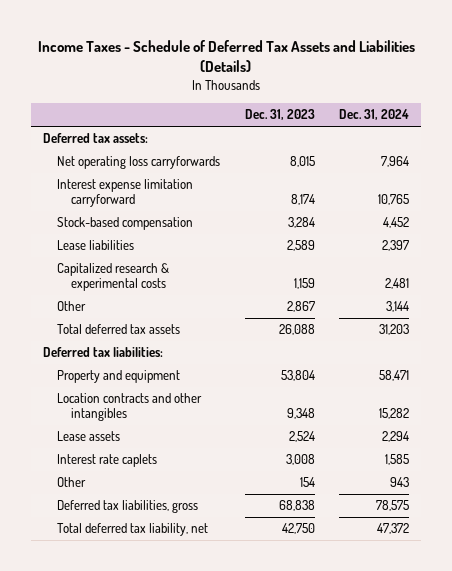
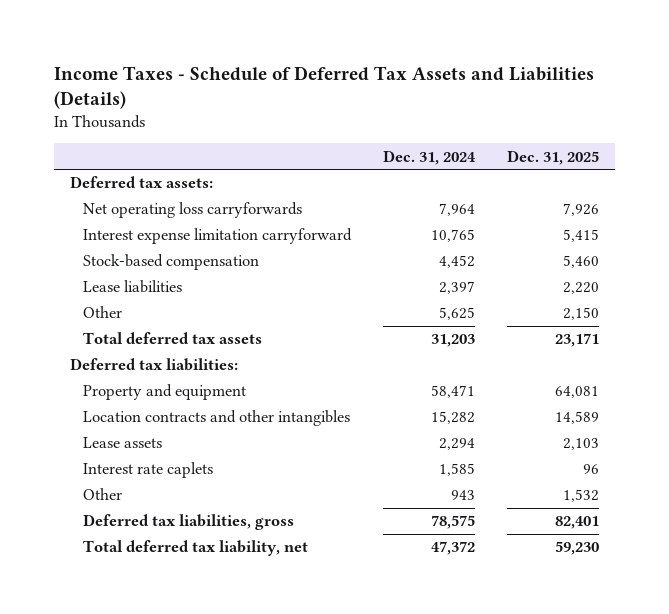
[244,109,315,121] Dec. 31, 2023 -> none
none -> [506,149,599,165] Dec. 31, 2025
[57,263,170,292] Capitalized research & experimental costs -> none
[385,301,409,313] 3,144 -> [438,307,475,321] 5,625

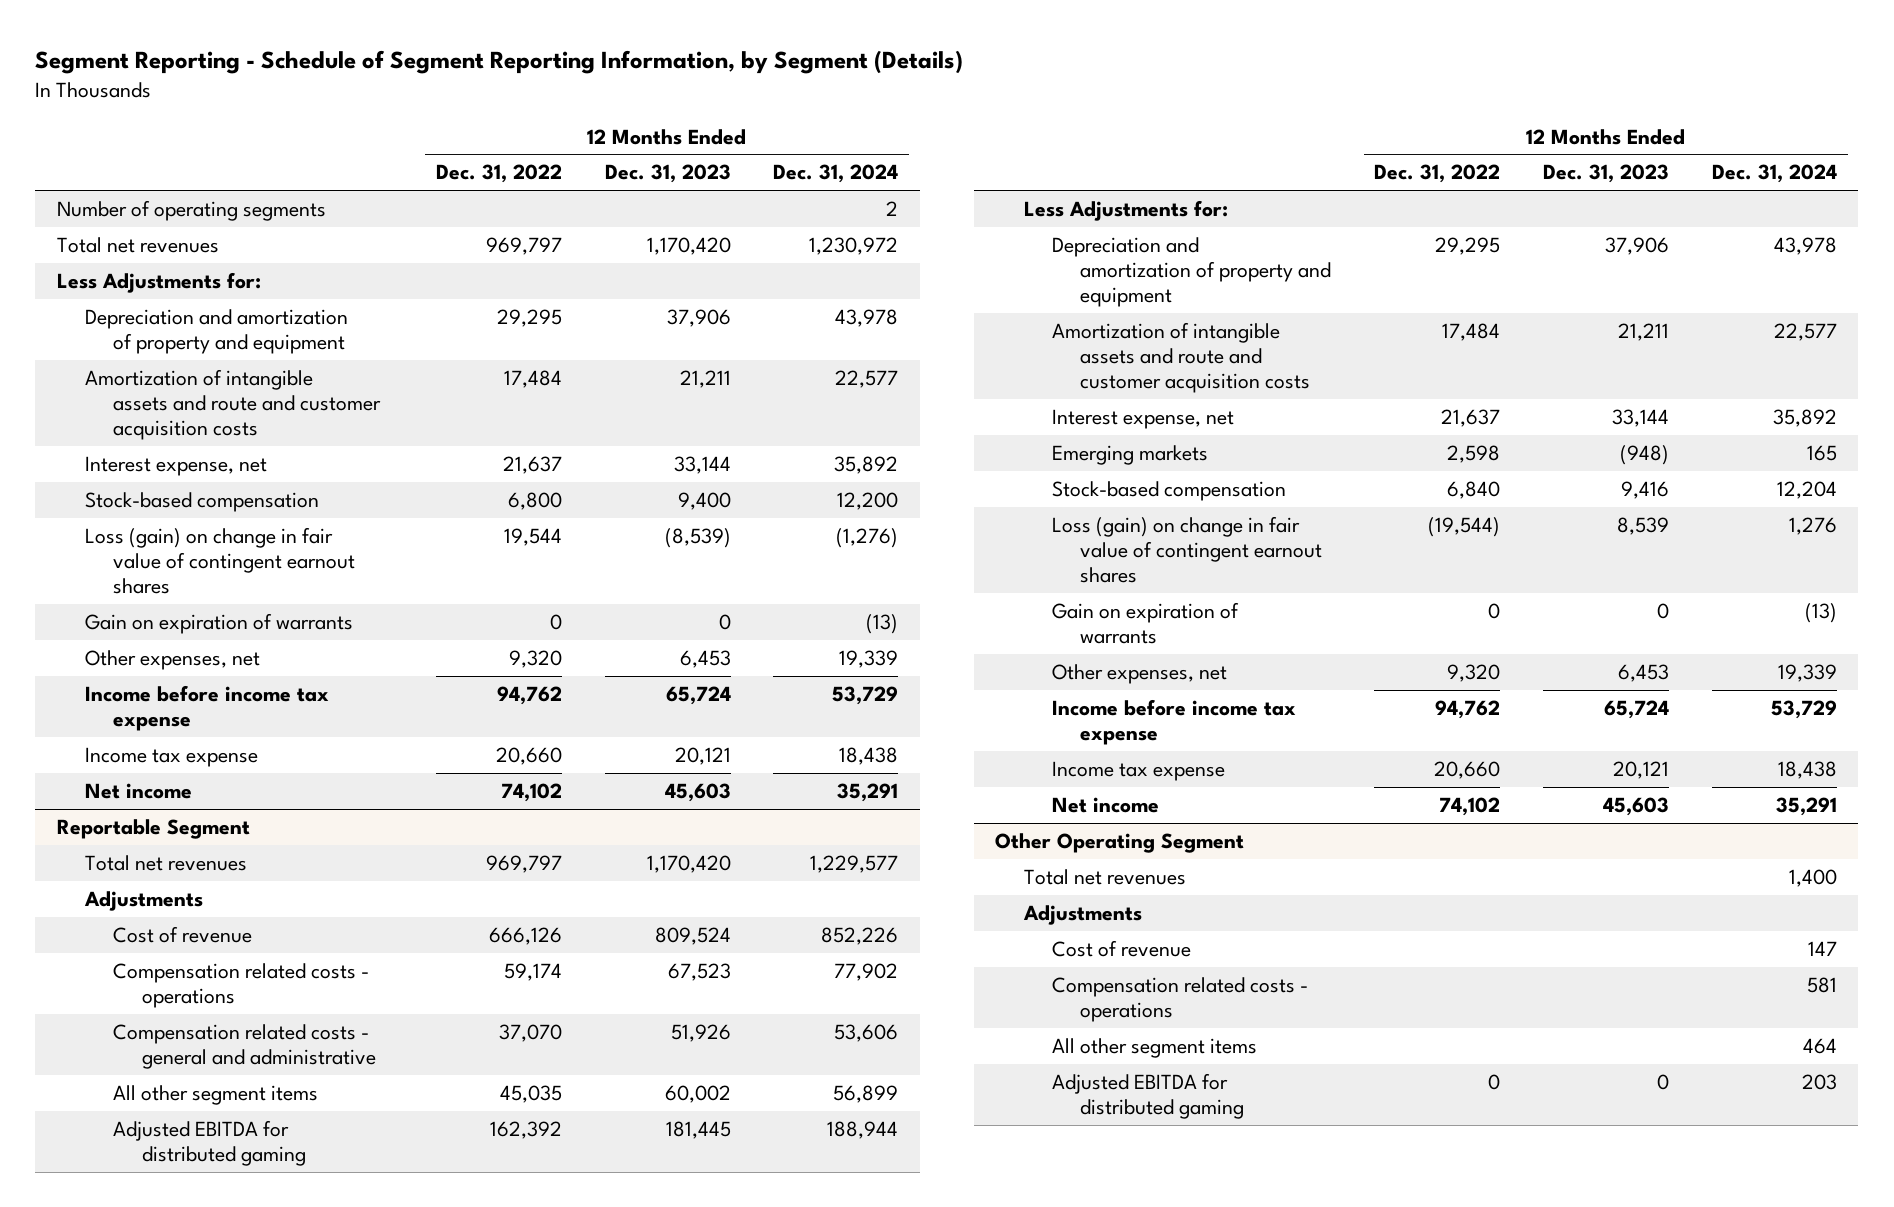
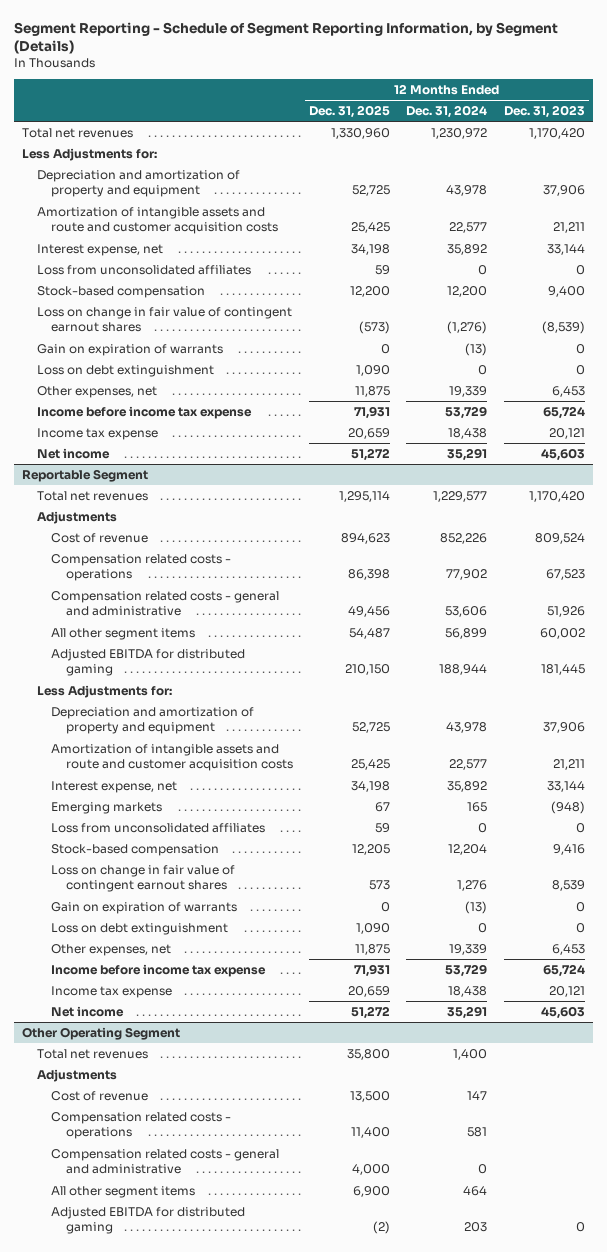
[435,164,562,184] Dec. 31, 2022 -> none
none -> [308,105,390,119] Dec. 31, 2025
[56,199,326,221] Number of operating segments -> none
none -> [36,264,251,275] Loss from unconsolidated affiliates
[84,526,356,595] Loss (gain) on change in fair value of contingent earnout shares -> [36,306,292,333] Loss on change in fair value of contingent earnout shares
none -> [36,364,214,377] Loss on debt extinguishment
none -> [51,822,266,833] Loss from unconsolidated affiliates
[1051,515,1323,584] Loss (gain) on change in fair value of contingent earnout shares -> [51,864,236,893] Loss on change in fair value of contingent earnout shares
none -> [51,922,229,935] Loss on debt extinguishment
none -> [51,1148,280,1175] Compensation related costs - general and administrative

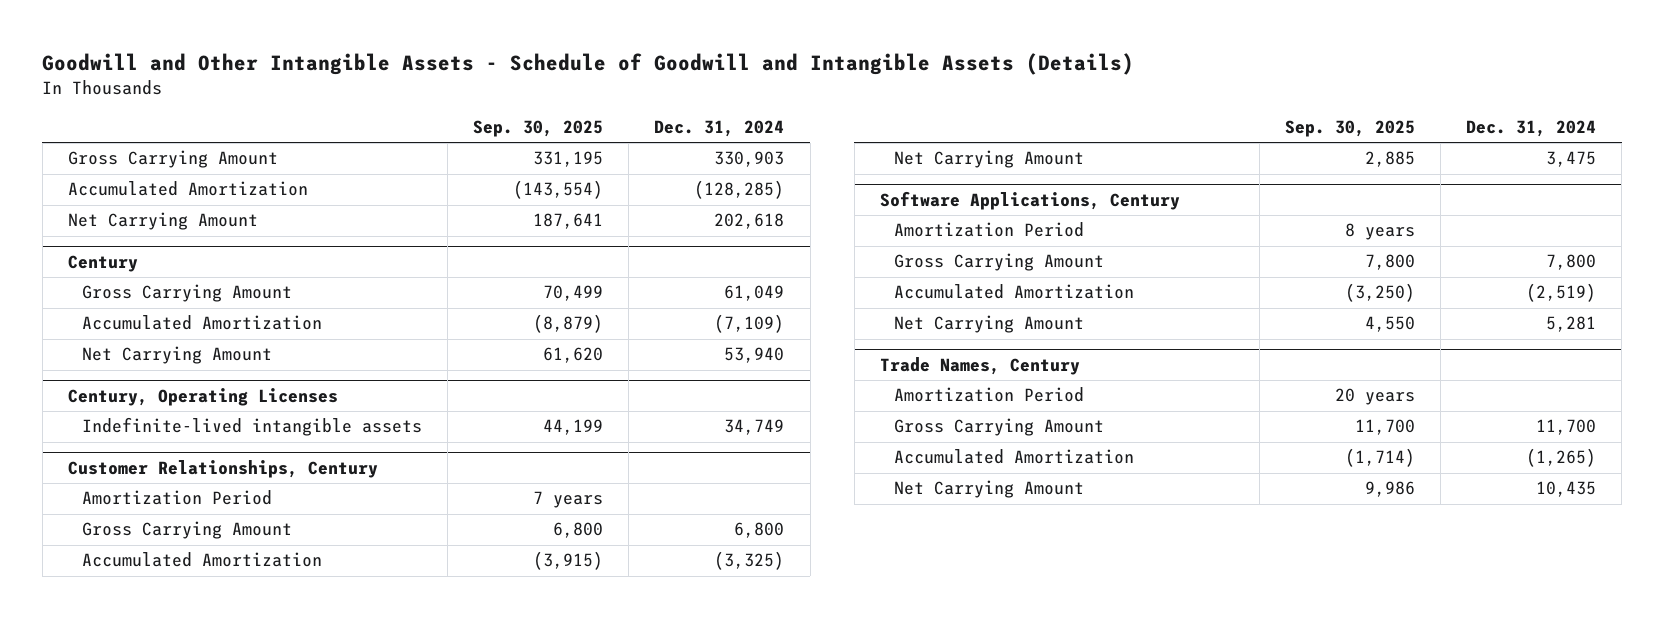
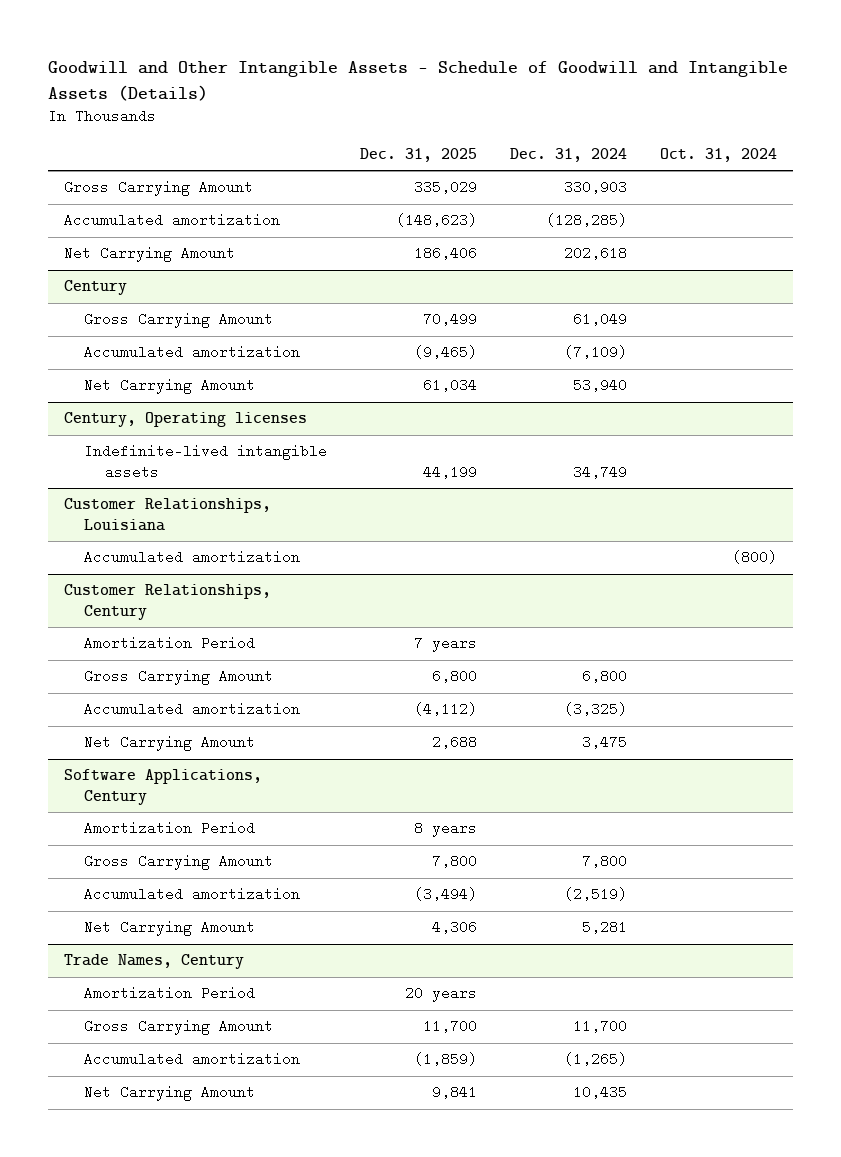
[473,120,604,138] Sep. 30, 2025 -> none
none -> [360,147,478,162] Dec. 31, 2025
none -> [659,147,777,162] Oct. 31, 2024
[68,181,309,197] Accumulated Amortization -> [64,213,281,228] Accumulated amortization
[82,315,323,331] Accumulated Amortization -> [84,345,301,360] Accumulated amortization
[68,388,339,407] Century, Operating Licenses -> [64,412,308,428] Century, Operating licenses
none -> [64,498,272,532] Customer Relationships, Louisiana
none -> [84,550,301,565] Accumulated amortization
[82,552,323,568] Accumulated Amortization -> [84,702,301,717] Accumulated amortization
[894,284,1135,300] Accumulated Amortization -> [84,887,301,902] Accumulated amortization
[894,449,1135,465] Accumulated Amortization -> [84,1052,301,1067] Accumulated amortization

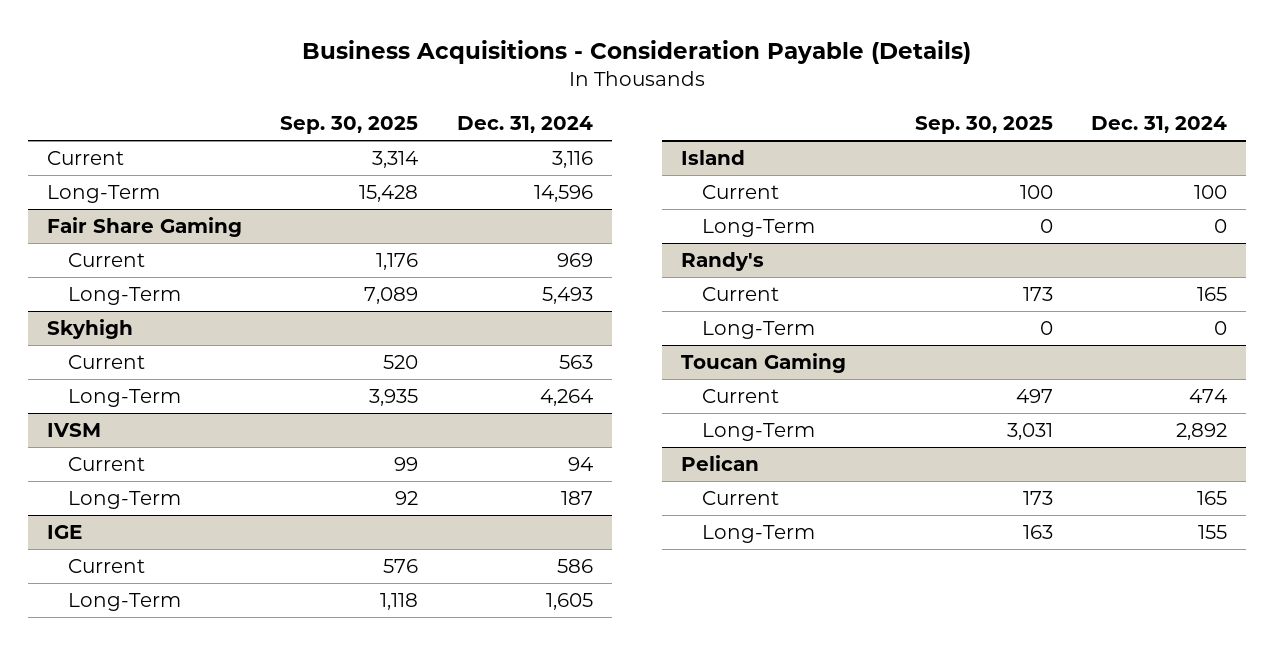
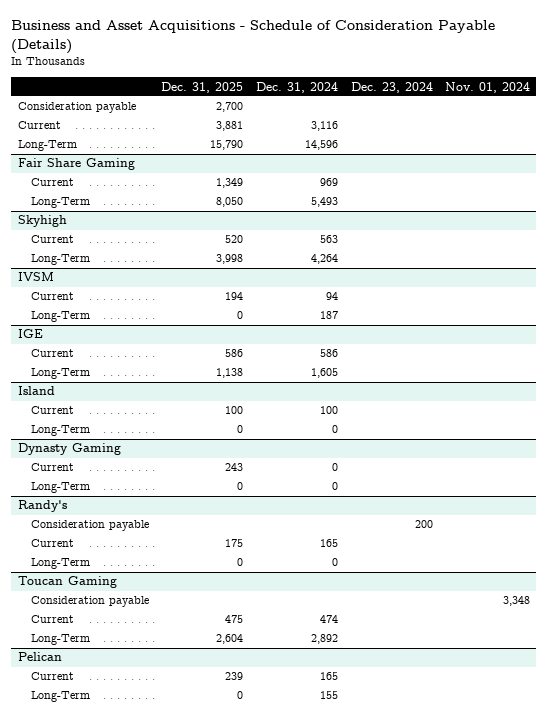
[301,40,971,65] Business Acquisitions - Consideration Payable (Details) -> [11,20,496,54] Business and Asset Acquisitions - Schedule of Consideration Payable (Details)
[280,116,419,135] Sep. 30, 2025 -> none
none -> [161,81,244,93] Dec. 31, 2025
none -> [350,81,433,93] Dec. 23, 2024
none -> [445,81,531,93] Nov. 01, 2024
none -> [17,102,136,114] Consideration payable
none -> [17,443,121,456] Dynasty Gaming
none -> [30,463,74,472] Current
none -> [30,482,90,494] Long-Term
none -> [30,520,149,532] Consideration payable
none -> [30,596,149,608] Consideration payable

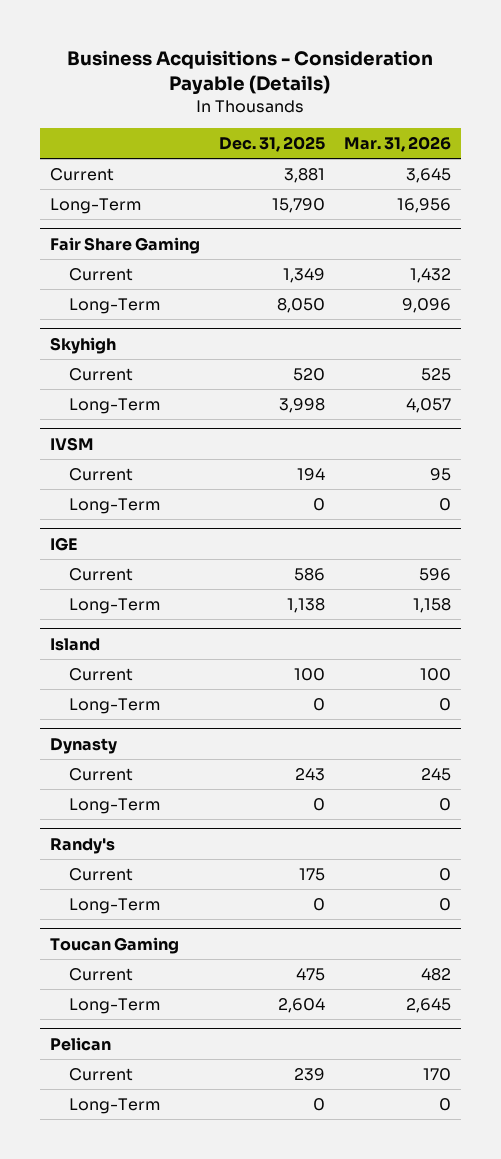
[11,20,496,54] Business and Asset Acquisitions - Schedule of Consideration Payable (Details) -> [67,50,434,96] Business Acquisitions - Consideration Payable (Details)
[256,81,339,93] Dec. 31, 2024 -> none
[350,81,433,93] Dec. 23, 2024 -> none
[445,81,531,93] Nov. 01, 2024 -> none
none -> [344,135,452,152] Mar. 31, 2026
[17,102,136,114] Consideration payable -> none
[17,443,121,456] Dynasty Gaming -> [49,737,117,754] Dynasty
[30,520,149,532] Consideration payable -> none
[30,596,149,608] Consideration payable -> none

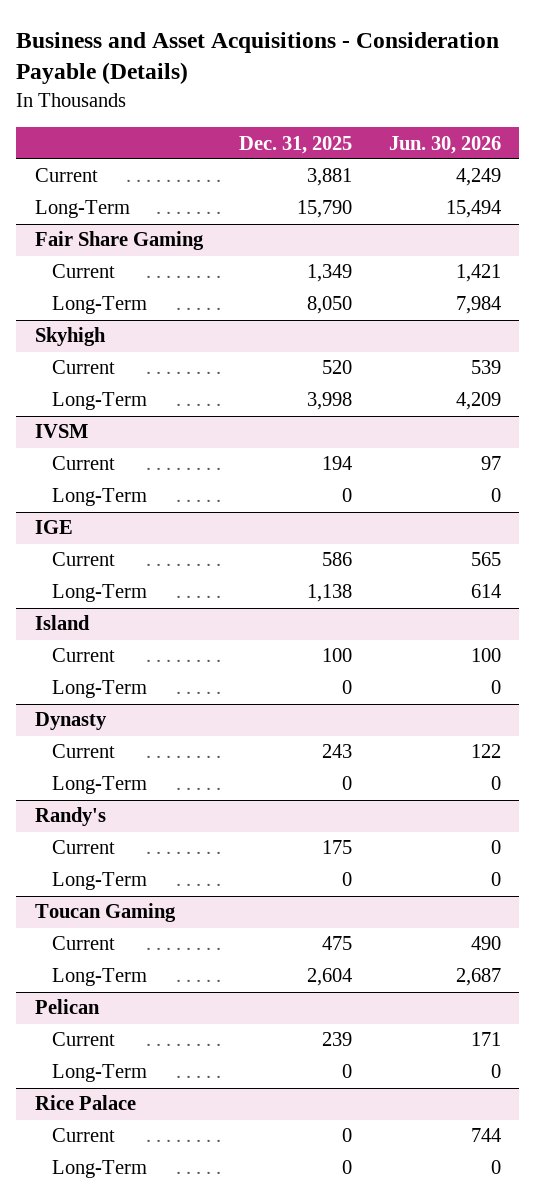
[67,50,434,96] Business Acquisitions - Consideration Payable (Details) -> [16,31,500,85] Business and Asset Acquisitions - Consideration Payable (Details)
[344,135,452,152] Mar. 31, 2026 -> none
none -> [388,135,501,154] Jun. 30, 2026
none -> [34,1095,136,1111] Rice Palace
none -> [52,1128,116,1143] Current
none -> [52,1160,148,1179] Long-Term

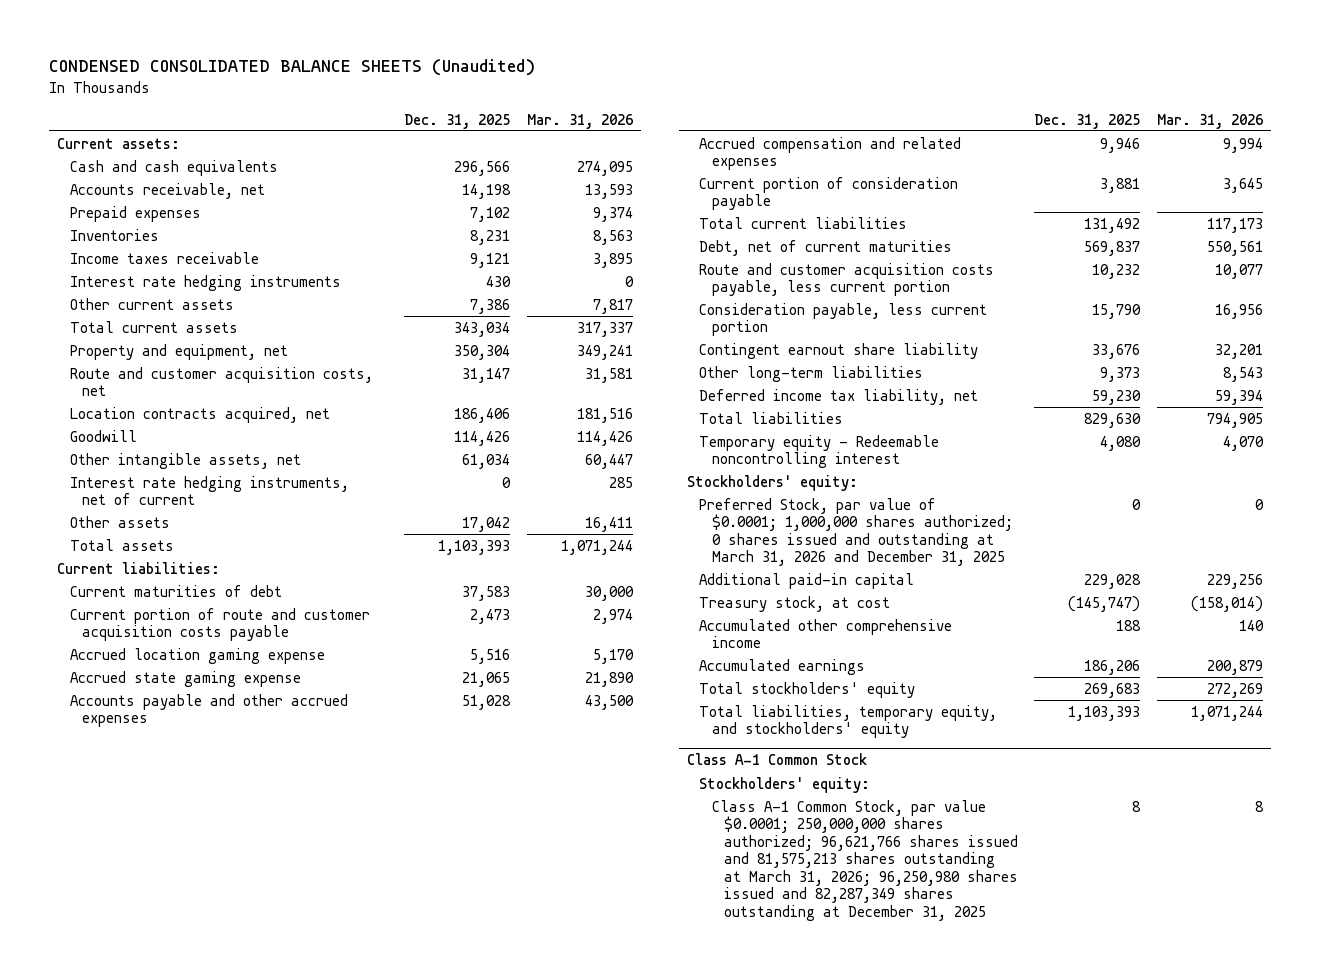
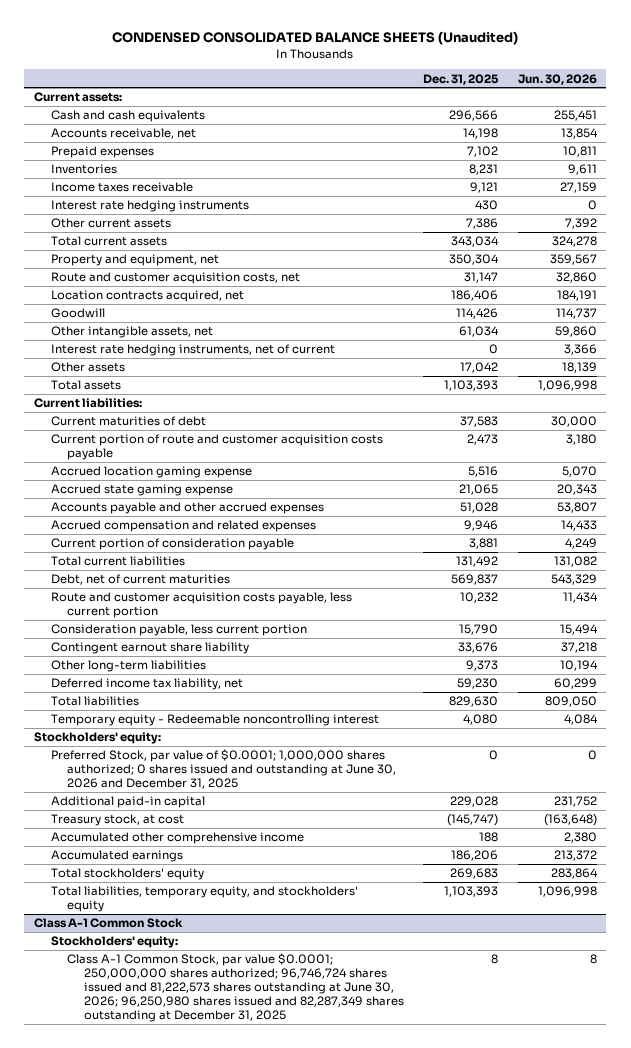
[526,113,633,129] Mar. 31, 2026 -> none
none -> [517,73,597,85] Jun. 30, 2026
[699,497,1013,567] Preferred Stock, par value of $0.0001; 1,000,000 shares authorized; 0 shares issued and outstanding at March 31, 2026 and December 31, 2025 -> [50,749,397,790] Preferred Stock, par value of $0.0001; 1,000,000 shares authorized; 0 shares issued and outstanding at June 30, 2026 and December 31, 2025
[711,799,1018,921] Class A-1 Common Stock, par value $0.0001; 250,000,000 shares authorized; 96,621,766 shares issued and 81,575,213 shares outstanding at March 31, 2026; 96,250,980 shares issued and 82,287,349 shares outstanding at December 31, 2025 -> [67,953,404,1023] Class A-1 Common Stock, par value $0.0001; 250,000,000 shares authorized; 96,746,724 shares issued and 81,222,573 shares outstanding at June 30, 2026; 96,250,980 shares issued and 82,287,349 shares outstanding at December 31, 2025

